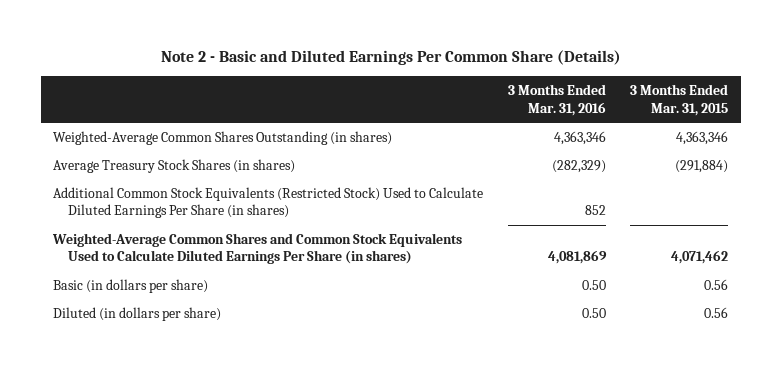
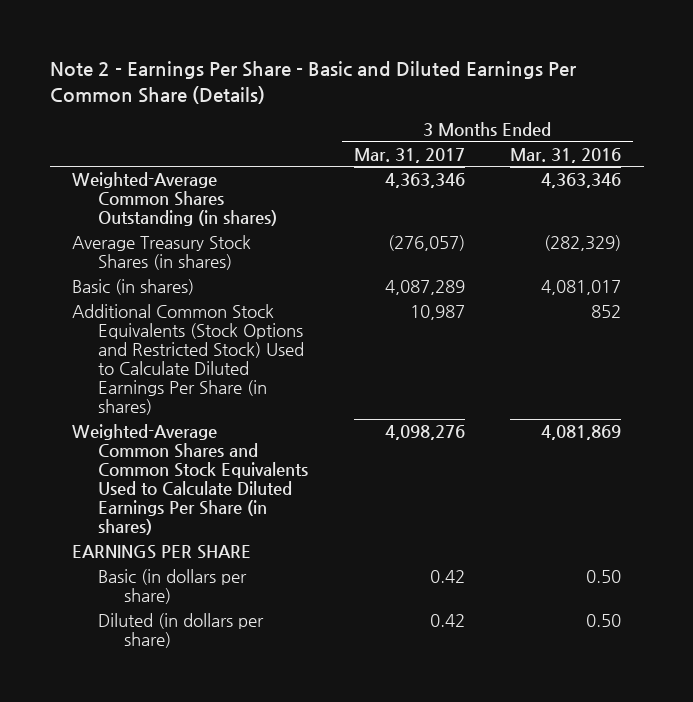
[160,50,621,66] Note 2 - Basic and Diluted Earnings Per Common Share (Details) -> [49,61,576,104] Note 2 - Earnings Per Share - Basic and Diluted Earnings Per Common Share (Details)
[630,84,729,116] 3 Months Ended Mar. 31, 2015 -> none
none -> [353,147,465,163] Mar. 31, 2017
none -> [72,279,195,296] Basic (in shares)
[53,186,484,219] Additional Common Stock Equivalents (Restricted Stock) Used to Calculate Diluted Earnings Per Share (in shares) -> [72,304,305,416] Additional Common Stock Equivalents (Stock Options and Restricted Stock) Used to Calculate Diluted Earnings Per Share (in shares)
none -> [72,545,252,560] EARNINGS PER SHARE

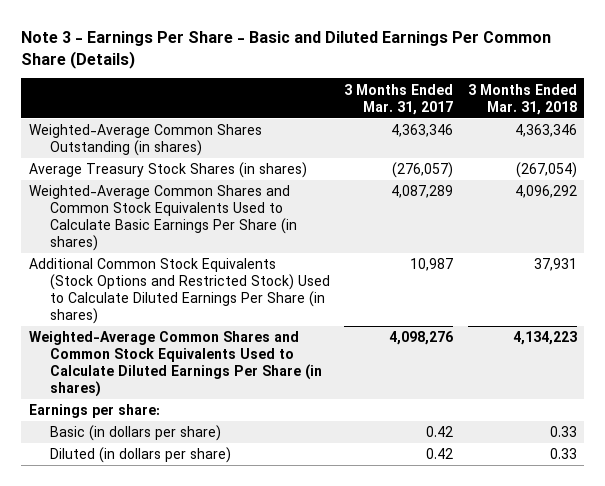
[49,61,576,104] Note 2 - Earnings Per Share - Basic and Diluted Earnings Per Common Share (Details) -> [21,31,552,69] Note 3 - Earnings Per Share - Basic and Diluted Earnings Per Common Share (Details)
[510,147,622,163] Mar. 31, 2016 -> none
none -> [467,83,577,115] 3 Months Ended Mar. 31, 2018
[72,279,195,296] Basic (in shares) -> [28,185,297,251] Weighted-Average Common Shares and Common Stock Equivalents Used to Calculate Basic Earnings Per Share (in shares)
[72,545,252,560] EARNINGS PER SHARE -> [28,404,160,419] Earnings per share:

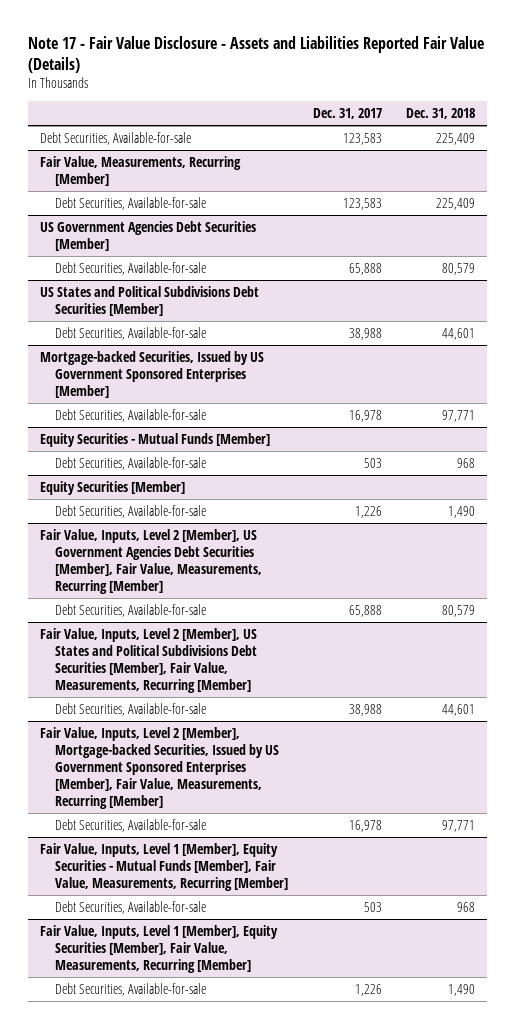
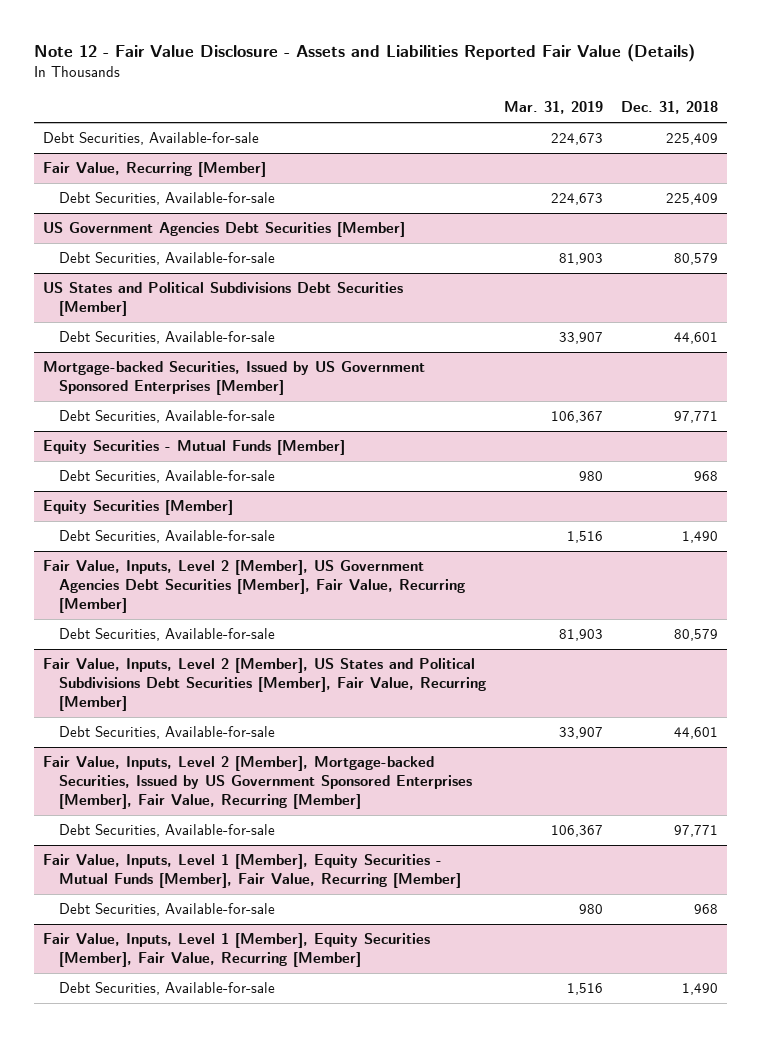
[27,35,484,73] Note 17 - Fair Value Disclosure - Assets and Liabilities Reported Fair Value (Details) -> [33,43,695,62] Note 12 - Fair Value Disclosure - Assets and Liabilities Reported Fair Value (Details)
[312,107,382,119] Dec. 31, 2017 -> none
none -> [503,101,603,115] Mar. 31, 2019
[39,155,241,186] Fair Value, Measurements, Recurring [Member] -> [42,162,266,178] Fair Value, Recurring [Member]
[39,528,263,594] Fair Value, Inputs, Level 2 [Member], US Government Agencies Debt Securities [Member], Fair Value, Measurements, Recurring [Member] -> [42,560,465,614] Fair Value, Inputs, Level 2 [Member], US Government Agencies Debt Securities [Member], Fair Value, Recurring [Member]
[39,627,258,693] Fair Value, Inputs, Level 2 [Member], US States and Political Subdivisions Debt Securities [Member], Fair Value, Measurements, Recurring [Member] -> [42,658,486,712] Fair Value, Inputs, Level 2 [Member], US States and Political Subdivisions Debt Securities [Member], Fair Value, Recurring [Member]
[39,726,280,809] Fair Value, Inputs, Level 2 [Member], Mortgage-backed Securities, Issued by US Government Sponsored Enterprises [Member], Fair Value, Measurements, Recurring [Member] -> [42,756,472,810] Fair Value, Inputs, Level 2 [Member], Mortgage-backed Securities, Issued by US Government Sponsored Enterprises [Member], Fair Value, Recurring [Member]
[39,842,289,891] Fair Value, Inputs, Level 1 [Member], Equity Securities - Mutual Funds [Member], Fair Value, Measurements, Recurring [Member] -> [42,854,461,889] Fair Value, Inputs, Level 1 [Member], Equity Securities - Mutual Funds [Member], Fair Value, Recurring [Member]
[39,924,278,973] Fair Value, Inputs, Level 1 [Member], Equity Securities [Member], Fair Value, Measurements, Recurring [Member] -> [42,933,430,968] Fair Value, Inputs, Level 1 [Member], Equity Securities [Member], Fair Value, Recurring [Member]

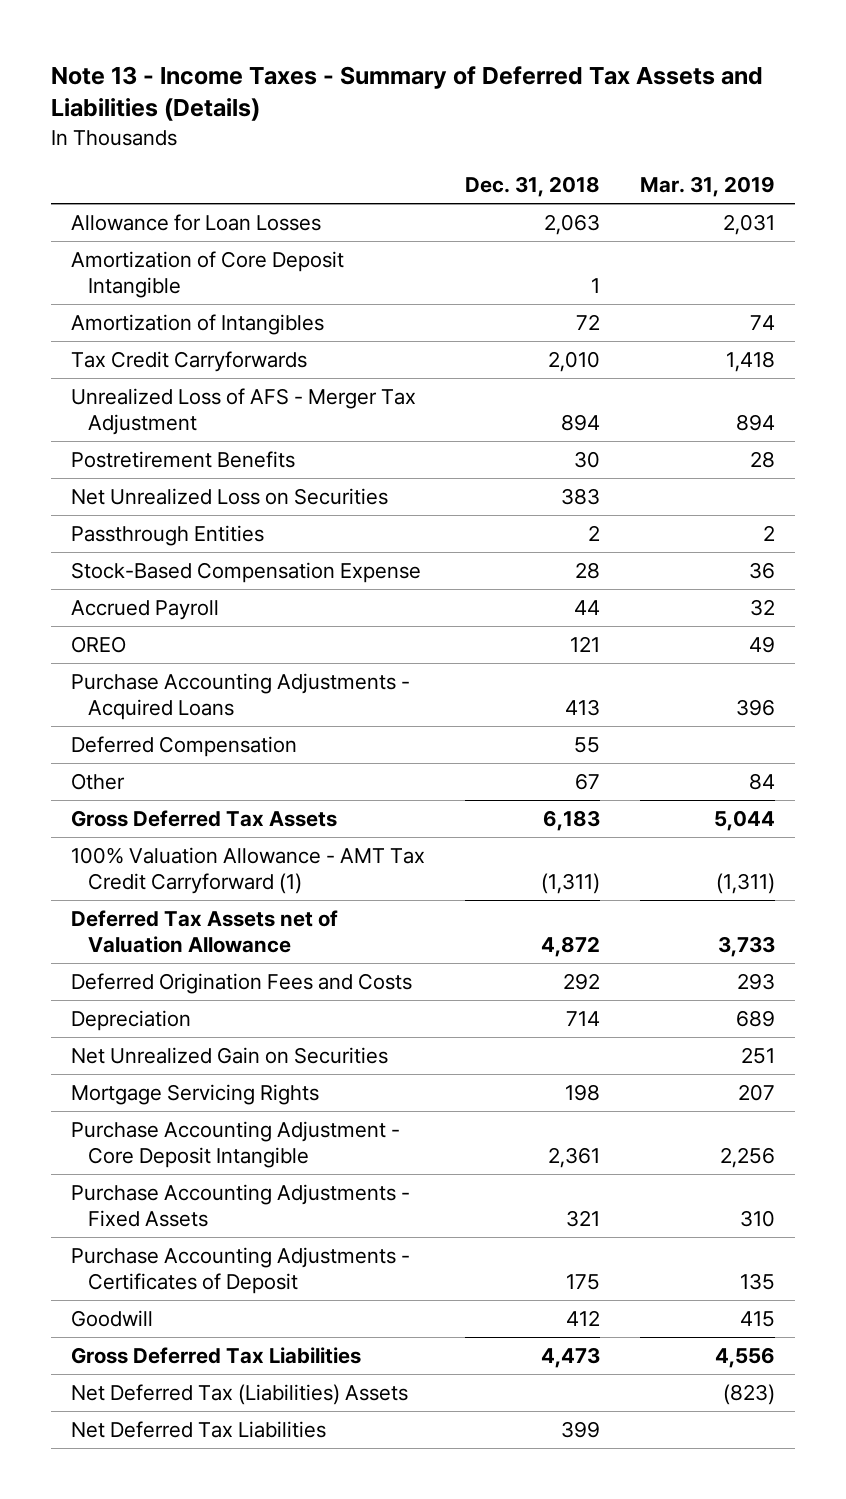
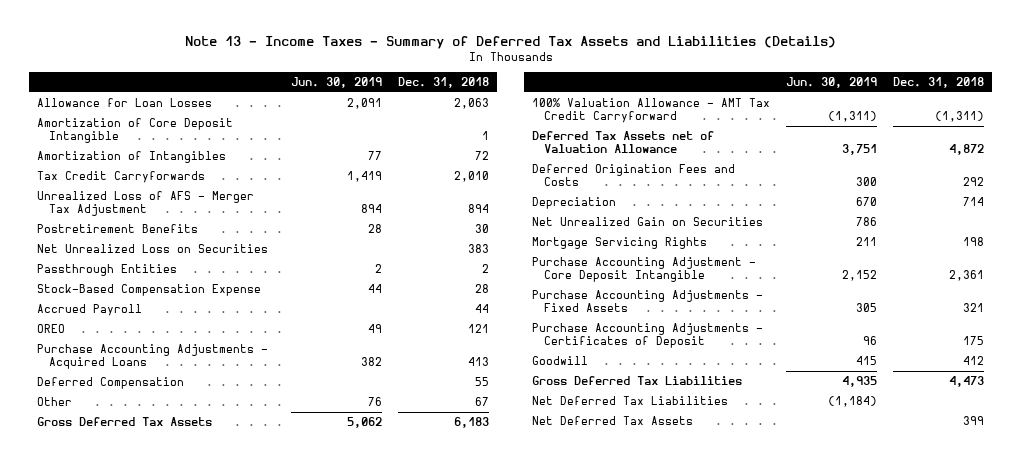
[640,175,776,197] Mar. 31, 2019 -> none
none -> [290,77,382,89] Jun. 30, 2019
[70,847,425,895] 100% Valuation Allowance - AMT Tax Credit Carryforward (1) -> [532,98,771,124] 100% Valuation Allowance - AMT Tax Credit Carryforward
[70,1384,408,1406] Net Deferred Tax (Liabilities) Assets -> [532,396,729,406] Net Deferred Tax Liabilities
[70,1421,326,1439] Net Deferred Tax Liabilities -> [532,416,694,426] Net Deferred Tax Assets

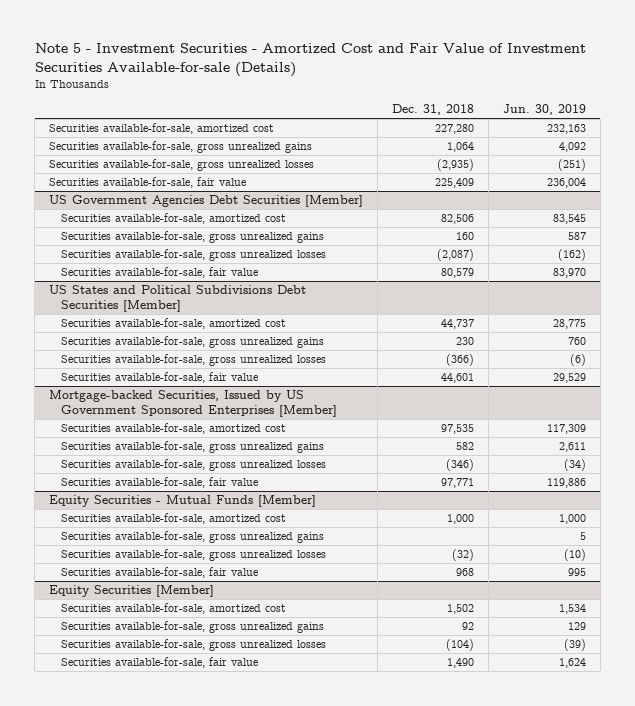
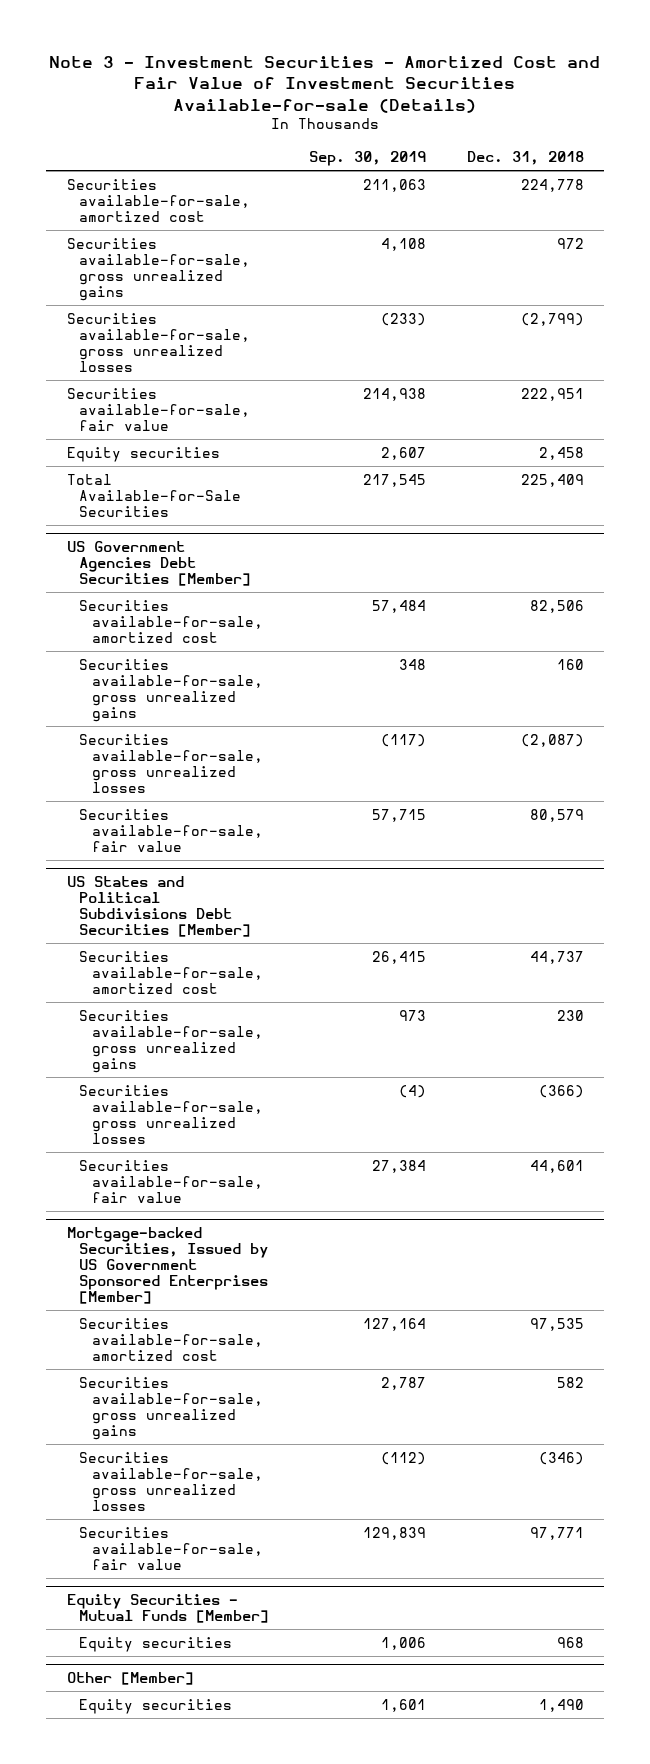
[34,43,586,77] Note 5 - Investment Securities - Amortized Cost and Fair Value of Investment Securities Available-for-sale (Details) -> [49,55,601,113] Note 3 - Investment Securities - Amortized Cost and Fair Value of Investment Securities Available-for-sale (Details)
[502,104,586,116] Jun. 30, 2019 -> none
none -> [309,150,427,166] Sep. 30, 2019
[434,124,474,135] 227,280 -> [520,178,584,192] 224,778
[446,142,474,153] 1,064 -> [556,237,584,249] 972
[436,159,474,172] (2,935) -> [520,312,584,326] (2,799)
[434,178,474,189] 225,409 -> [520,387,584,401] 222,951
none -> [66,446,220,462] Equity securities
none -> [66,473,242,517] Total Available-for-Sale Securities
[60,513,286,525] Securities available-for-sale, amortized cost -> none
[60,531,324,544] Securities available-for-sale, gross unrealized gains -> none
[60,549,326,562] Securities available-for-sale, gross unrealized losses -> none
[49,585,215,598] Equity Securities [Member] -> none
[60,603,286,615] Securities available-for-sale, amortized cost -> none
[60,621,324,634] Securities available-for-sale, gross unrealized gains -> none
[60,639,326,652] Securities available-for-sale, gross unrealized losses -> none
[60,567,258,579] Securities available-for-sale, fair value -> [79,1636,233,1652] Equity securities
none -> [66,1671,194,1685] Other [Member]
[60,657,258,669] Securities available-for-sale, fair value -> [79,1698,233,1714] Equity securities

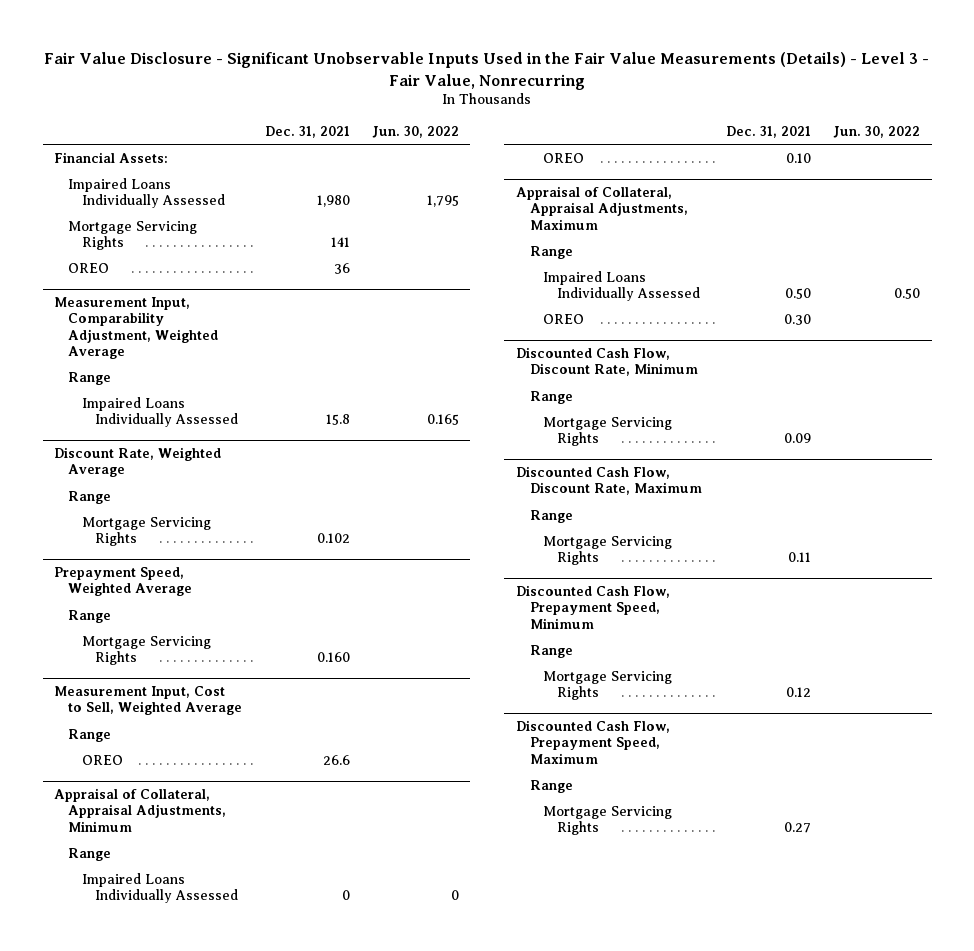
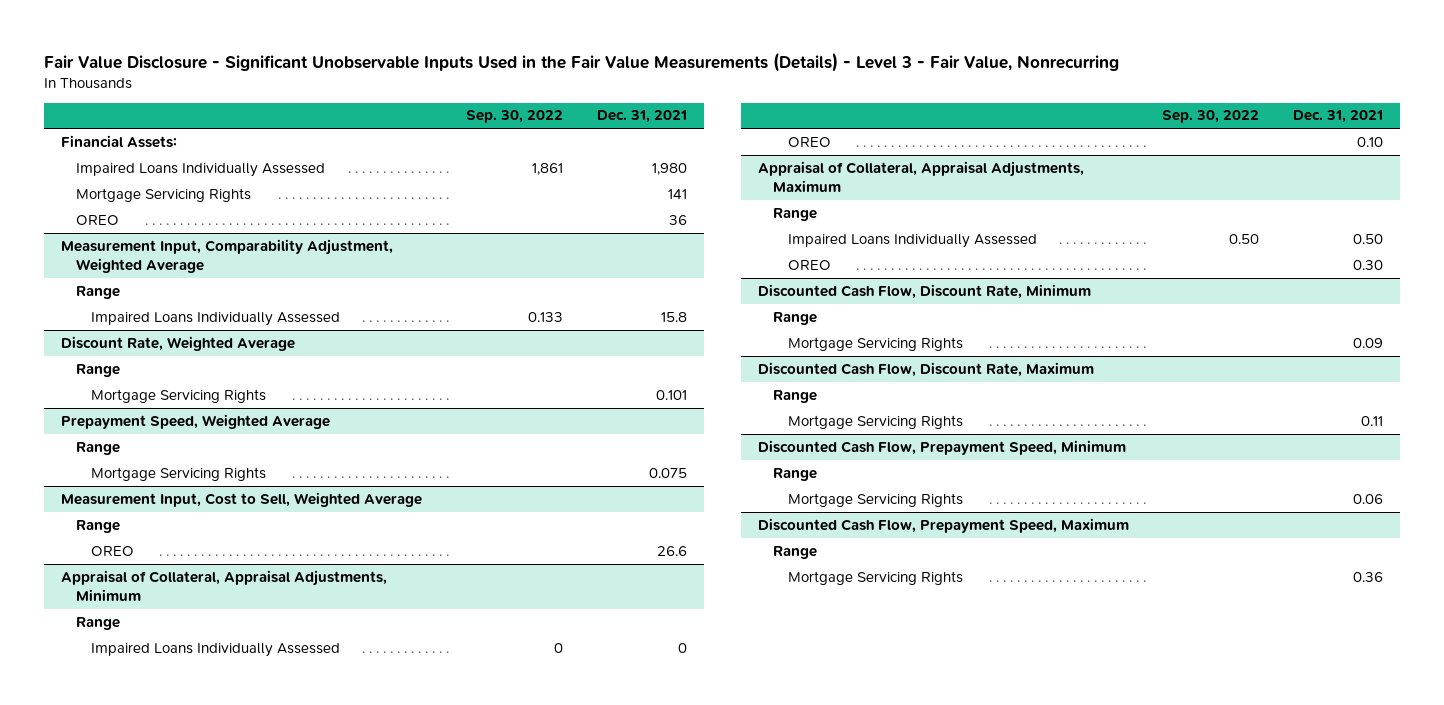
[371,125,459,138] Jun. 30, 2022 -> none
none -> [466,110,564,124] Sep. 30, 2022
[316,533,350,544] 0.102 -> [655,389,687,400] 0.101
[316,652,350,663] 0.160 -> [648,467,687,478] 0.075
[786,687,812,698] 0.12 -> [1353,493,1384,504] 0.06
[784,822,812,834] 0.27 -> [1353,571,1384,582] 0.36

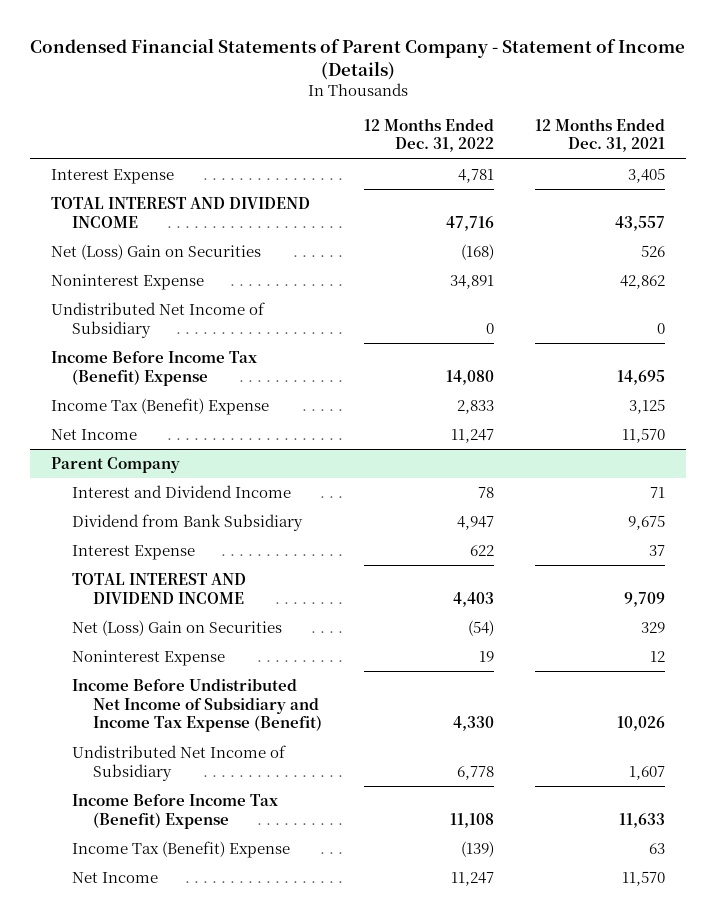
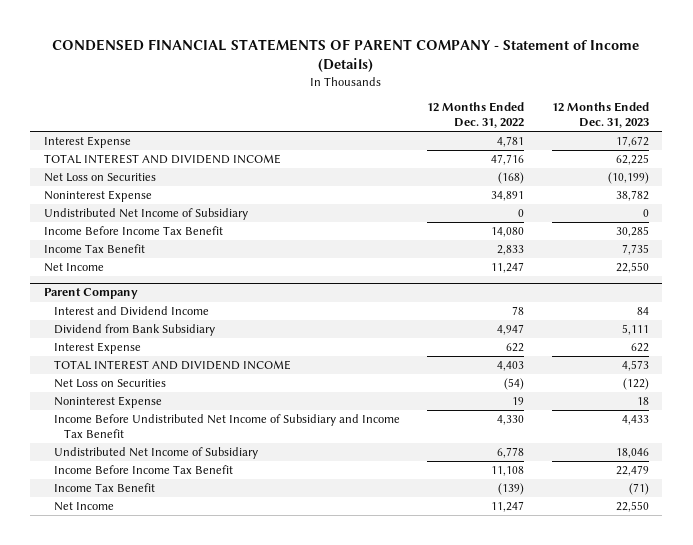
[29,37,685,80] Condensed Financial Statements of Parent Company - Statement of Income (Details) -> [52,38,640,73] CONDENSED FINANCIAL STATEMENTS OF PARENT COMPANY - Statement of Income (Details)
[535,117,666,153] 12 Months Ended Dec. 31, 2021 -> none
none -> [551,102,649,129] 12 Months Ended Dec. 31, 2023
[50,244,261,261] Net (Loss) Gain on Securities -> [44,173,157,183] Net Loss on Securities
[50,351,257,386] Income Before Income Tax (Benefit) Expense -> [44,226,224,236] Income Before Income Tax Benefit
[50,398,269,416] Income Tax (Benefit) Expense -> [44,244,146,254] Income Tax Benefit
[71,620,282,637] Net (Loss) Gain on Securities -> [54,379,167,389] Net Loss on Securities
[71,679,323,733] Income Before Undistributed Net Income of Subsidiary and Income Tax Expense (Benefit) -> [54,414,401,438] Income Before Undistributed Net Income of Subsidiary and Income Tax Benefit
[71,794,278,829] Income Before Income Tax (Benefit) Expense -> [54,465,234,475] Income Before Income Tax Benefit
[71,841,290,859] Income Tax (Benefit) Expense -> [54,483,156,493] Income Tax Benefit

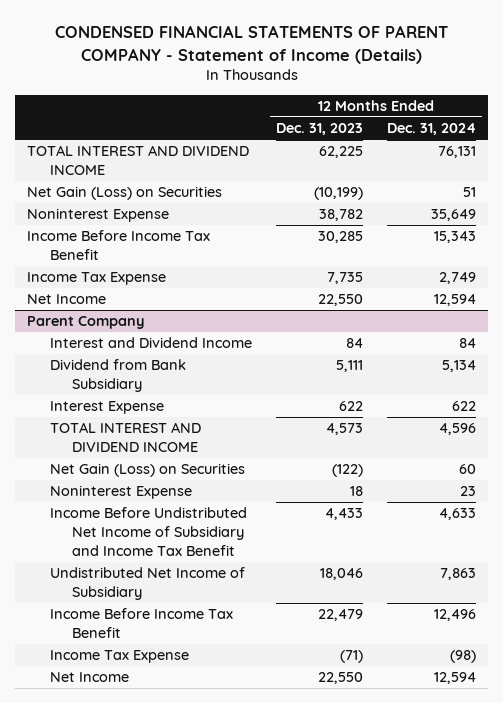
[427,102,525,129] 12 Months Ended Dec. 31, 2022 -> none
none -> [386,123,476,136] Dec. 31, 2024
[44,136,132,149] Interest Expense -> none
[44,173,157,183] Net Loss on Securities -> [27,186,223,201] Net Gain (Loss) on Securities
[44,208,249,221] Undistributed Net Income of Subsidiary -> none
[44,244,146,254] Income Tax Benefit -> [27,272,167,286] Income Tax Expense
[54,379,167,389] Net Loss on Securities -> [49,463,245,478] Net Gain (Loss) on Securities
[54,483,156,493] Income Tax Benefit -> [49,650,189,664] Income Tax Expense

